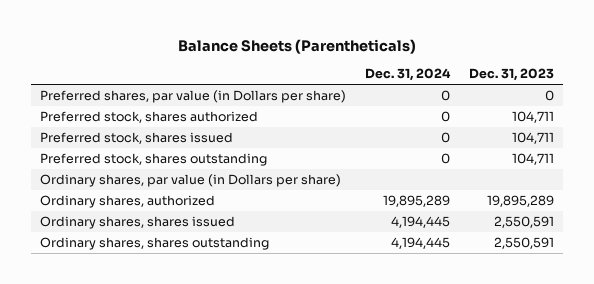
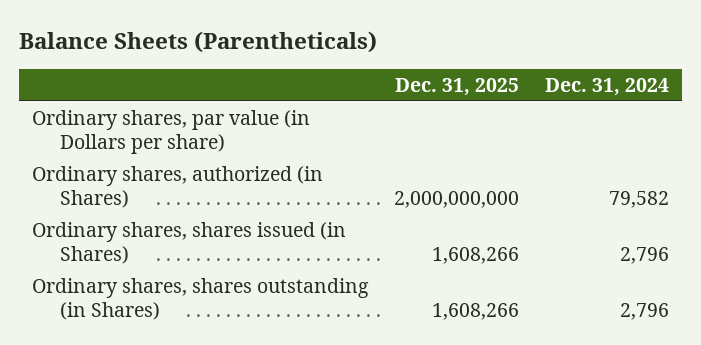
[468,68,554,82] Dec. 31, 2023 -> none
none -> [394,77,519,96] Dec. 31, 2025
[40,90,347,104] Preferred shares, par value (in Dollars per share) -> none
[40,111,259,124] Preferred stock, shares authorized -> none
[40,132,234,145] Preferred stock, shares issued -> none
[40,153,268,167] Preferred stock, shares outstanding -> none
[40,195,216,209] Ordinary shares, authorized -> [32,165,324,208] Ordinary shares, authorized (in Shares)
[383,195,451,208] 19,895,289 -> [608,190,669,208] 79,582
[40,216,236,230] Ordinary shares, shares issued -> [32,221,347,264] Ordinary shares, shares issued (in Shares)
[391,216,451,229] 4,194,445 -> [619,246,669,264] 2,796
[40,237,270,251] Ordinary shares, shares outstanding -> [32,277,370,320] Ordinary shares, shares outstanding (in Shares)
[391,237,451,250] 4,194,445 -> [619,302,669,320] 2,796

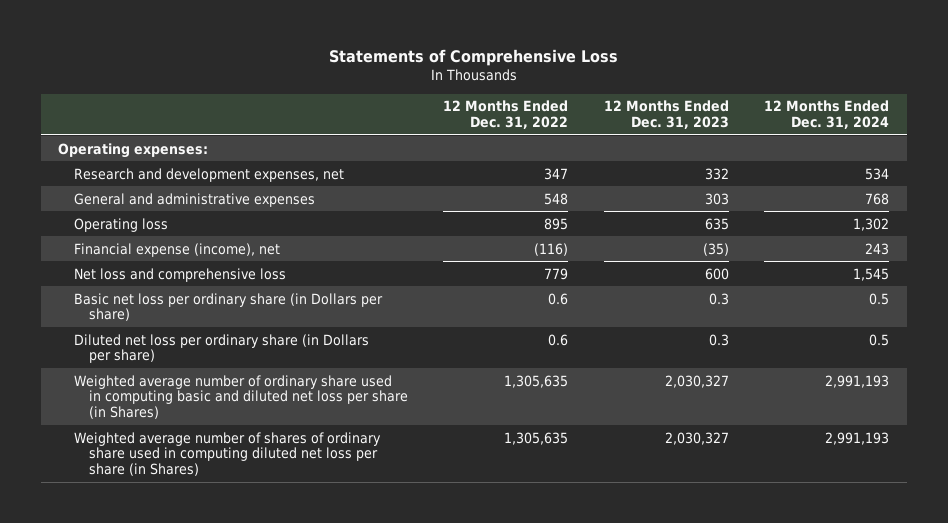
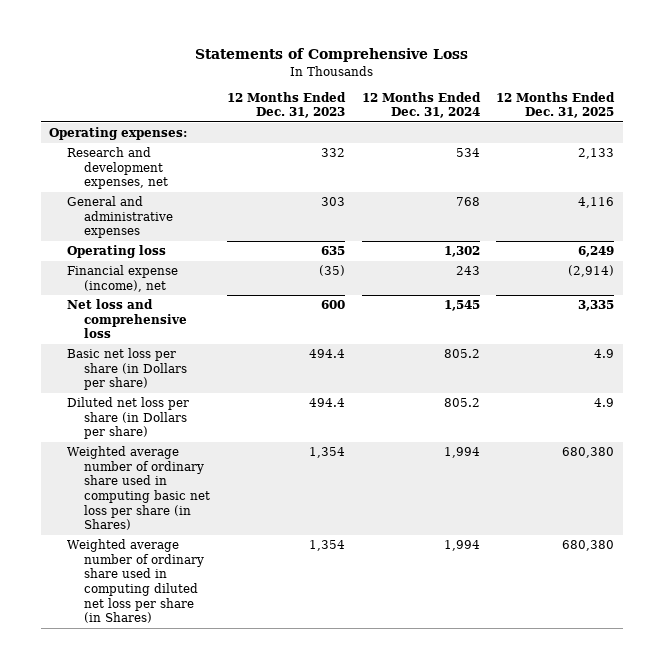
[443,100,569,129] 12 Months Ended Dec. 31, 2022 -> none
none -> [496,91,616,119] 12 Months Ended Dec. 31, 2025
[73,292,383,322] Basic net loss per ordinary share (in Dollars per share) -> [66,348,188,391] Basic net loss per share (in Dollars per share)
[708,292,729,305] 0.3 -> [309,349,346,359] 494.4
[869,292,890,305] 0.5 -> [443,349,480,359] 805.2
[73,333,369,364] Diluted net loss per ordinary share (in Dollars per share) -> [66,397,189,440] Diluted net loss per share (in Dollars per share)
[708,333,729,346] 0.3 -> [309,398,346,408] 494.4
[869,333,890,346] 0.5 -> [443,398,480,408] 805.2
[73,374,409,419] Weighted average number of ordinary share used in computing basic and diluted net loss per share (in Shares) -> [66,446,211,531] Weighted average number of ordinary share used in computing basic net loss per share (in Shares)
[664,374,729,388] 2,030,327 -> [309,447,346,459] 1,354
[825,374,890,388] 2,991,193 -> [443,447,480,459] 1,994
[73,431,381,476] Weighted average number of shares of ordinary share used in computing diluted net loss per share (in Shares) -> [66,539,205,624] Weighted average number of ordinary share used in computing diluted net loss per share (in Shares)
[664,431,729,445] 2,030,327 -> [309,540,346,552] 1,354
[825,431,890,445] 2,991,193 -> [443,540,480,552] 1,994

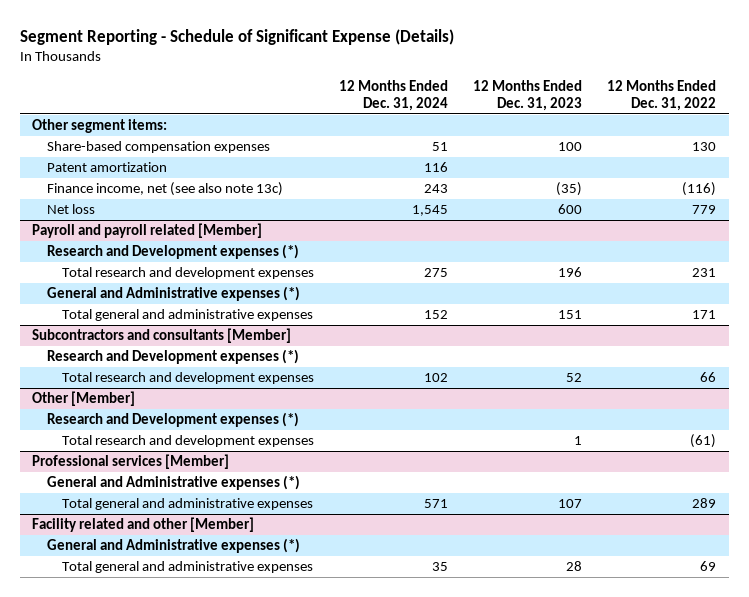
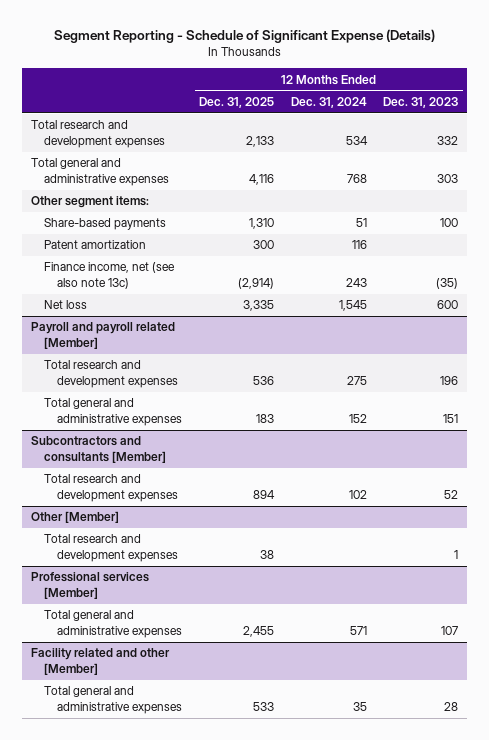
[607,80,717,111] 12 Months Ended Dec. 31, 2022 -> none
none -> [198,96,274,108] Dec. 31, 2025
none -> [30,120,165,148] Total research and development expenses
none -> [30,158,169,186] Total general and administrative expenses
[46,141,270,154] Share-based compensation expenses -> [43,218,166,231] Share-based payments
[46,244,299,260] Research and Development expenses (*) -> none
[46,286,300,302] General and Administrative expenses (*) -> none
[46,349,299,365] Research and Development expenses (*) -> none
[46,412,299,428] Research and Development expenses (*) -> none
[46,475,300,491] General and Administrative expenses (*) -> none
[46,538,300,554] General and Administrative expenses (*) -> none

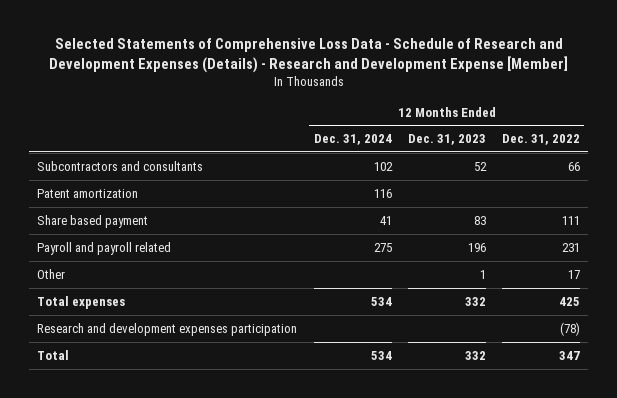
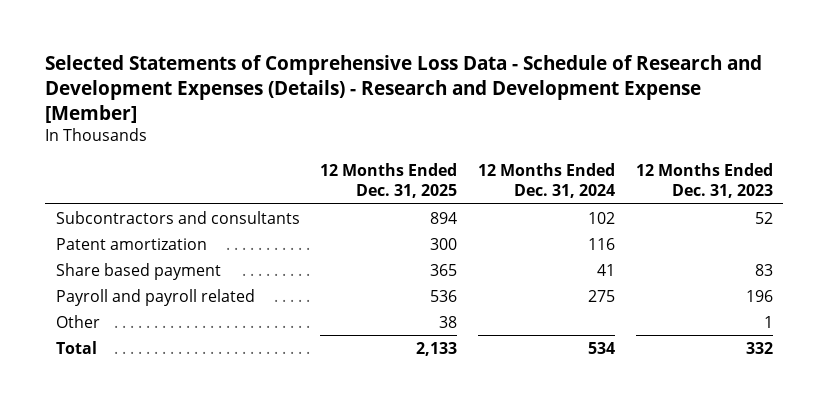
[502,134,581,146] Dec. 31, 2022 -> none
none -> [320,163,458,198] 12 Months Ended Dec. 31, 2025
[37,295,126,309] Total expenses -> none
[37,322,298,336] Research and development expenses participation -> none

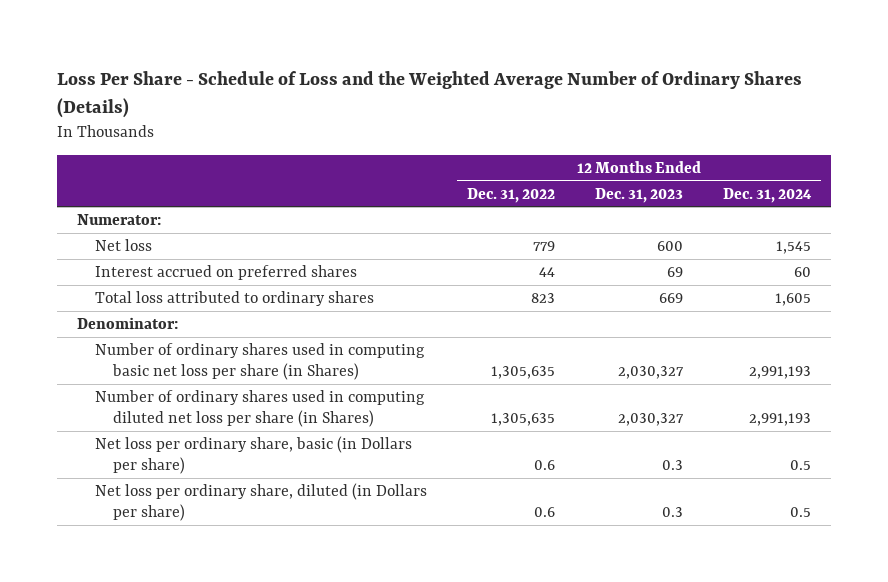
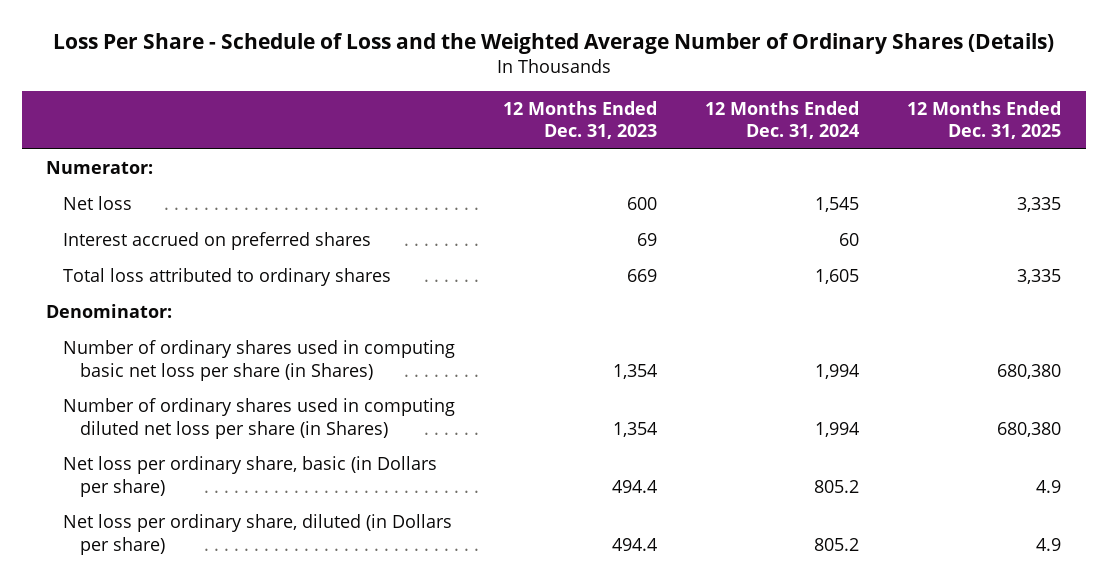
[467,187,556,203] Dec. 31, 2022 -> none
none -> [907,100,1062,140] 12 Months Ended Dec. 31, 2025
[618,366,685,380] 2,030,327 -> [613,363,658,379] 1,354
[748,366,811,380] 2,991,193 -> [815,363,860,379] 1,994
[618,413,685,427] 2,030,327 -> [613,421,658,437] 1,354
[748,413,811,427] 2,991,193 -> [815,421,860,437] 1,994
[662,460,684,471] 0.3 -> [612,479,658,493] 494.4
[789,460,811,471] 0.5 -> [814,479,860,493] 805.2
[662,507,684,518] 0.3 -> [612,537,658,551] 494.4
[789,507,811,518] 0.5 -> [814,537,860,551] 805.2

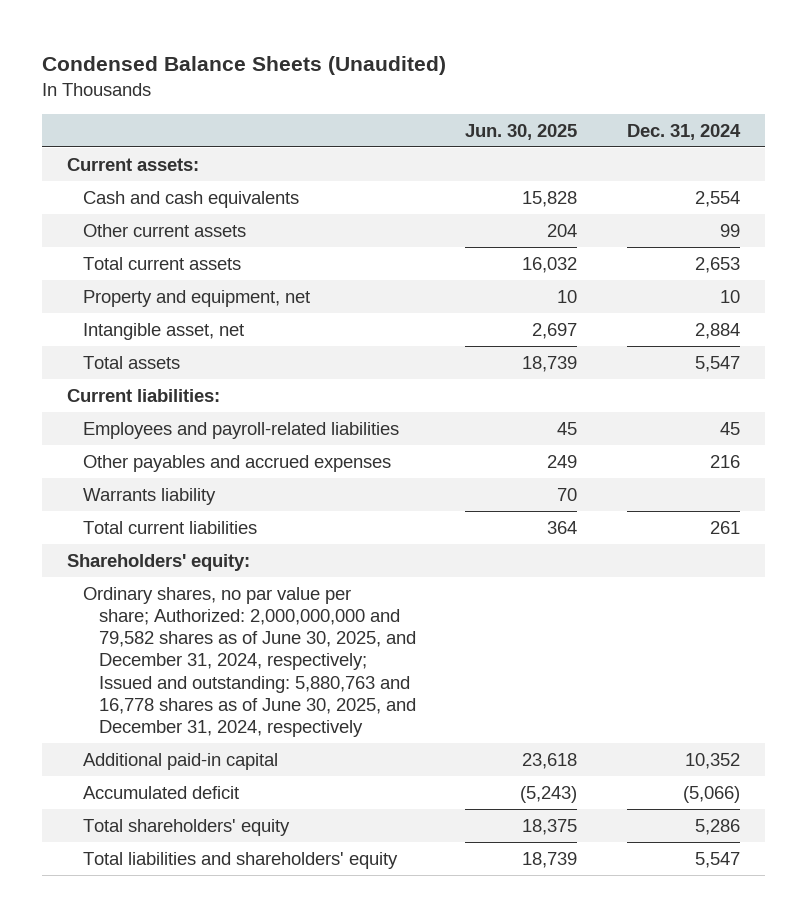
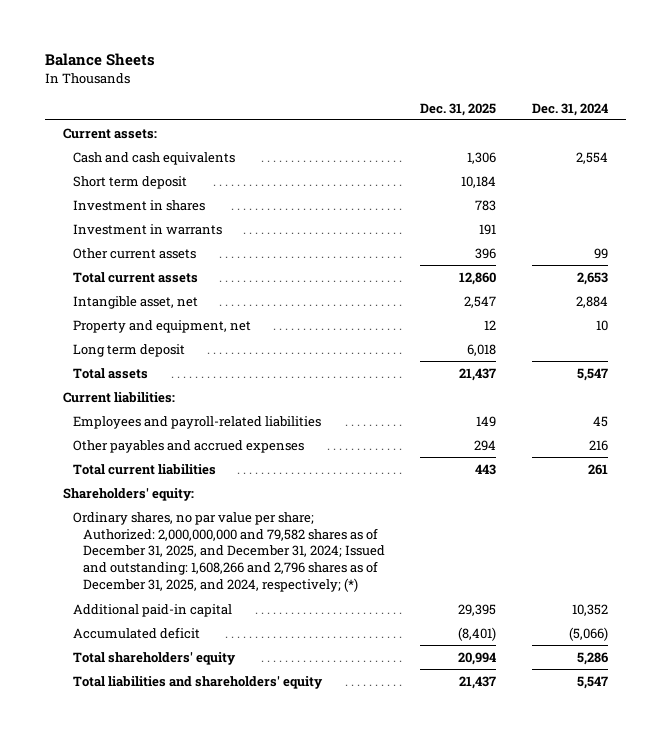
[42,55,447,75] Condensed Balance Sheets (Unaudited) -> [45,53,156,67] Balance Sheets
[465,123,578,140] Jun. 30, 2025 -> none
none -> [420,102,497,116] Dec. 31, 2025
none -> [72,175,187,189] Short term deposit
none -> [72,199,205,211] Investment in shares
none -> [72,223,222,235] Investment in warrants
[82,289,310,307] Property and equipment, net -> [72,319,251,333] Property and equipment, net
none -> [72,343,185,357] Long term deposit
[82,487,216,505] Warrants liability -> none
[82,586,416,737] Ordinary shares, no par value per share; Authorized: 2,000,000,000 and 79,582 shares as of June 30, 2025, and December 31, 2024, respectively; Issued and outstanding: 5,880,763 and 16,778 shares as of June 30, 2025, and December 31, 2024, respectively -> [72,511,385,593] Ordinary shares, no par value per share; Authorized: 2,000,000,000 and 79,582 shares as of December 31, 2025, and December 31, 2024; Issued and outstanding: 1,608,266 and 2,796 shares as of December 31, 2025, and 2024, respectively; (*)

